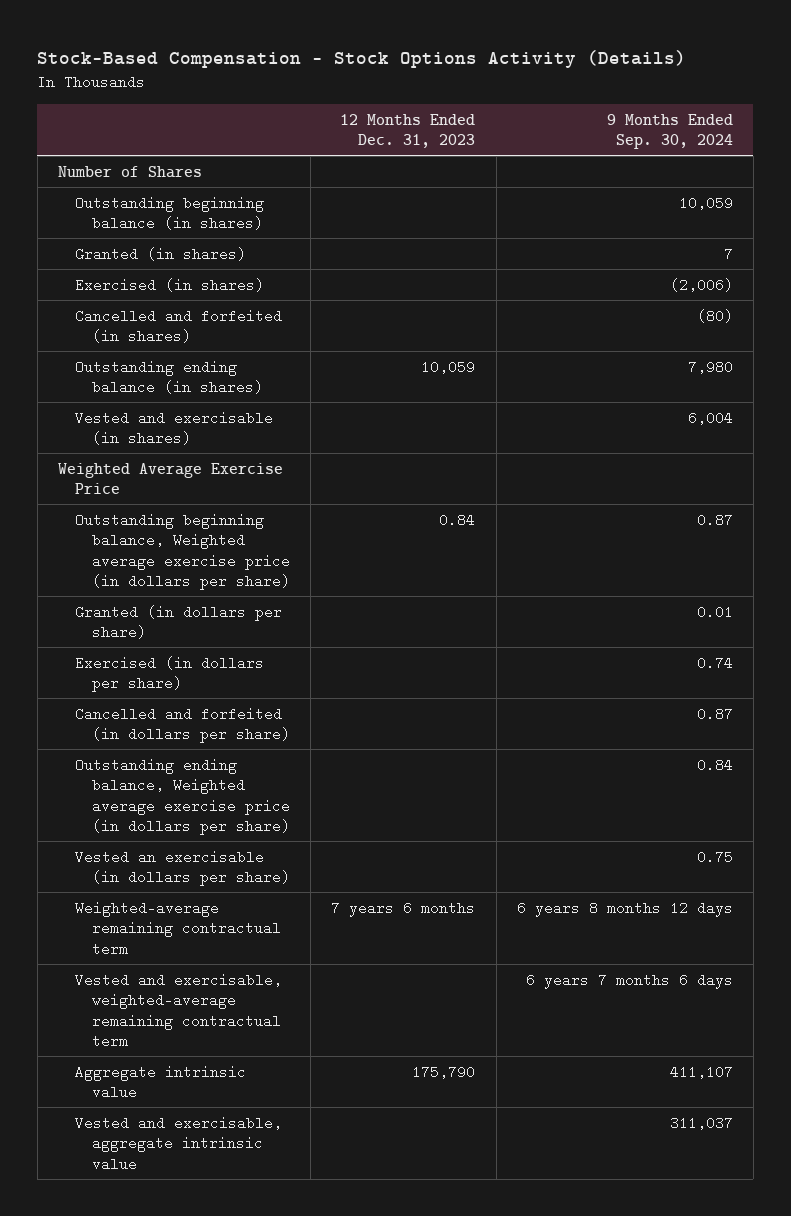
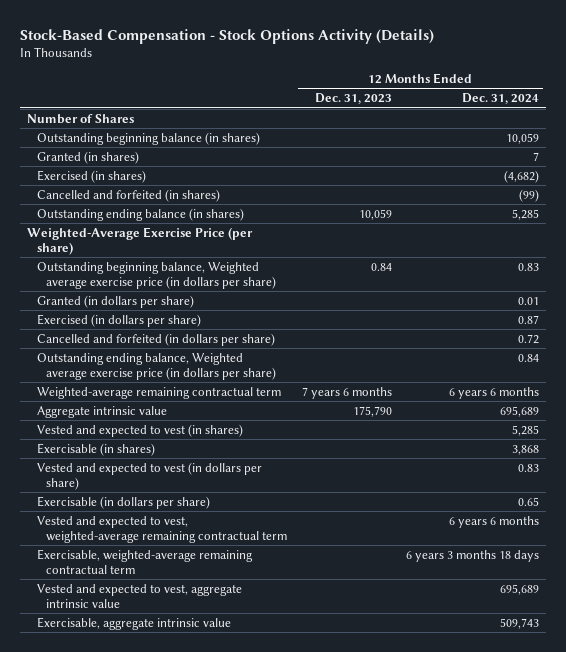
[606,113,733,149] 9 Months Ended Sep. 30, 2024 -> none
none -> [462,93,540,105] Dec. 31, 2024
[75,410,274,446] Vested and exercisable (in shares) -> none
[57,462,283,495] Weighted Average Exercise Price -> [26,226,253,255] Weighted-Average Exercise Price (per share)
[75,849,291,887] Vested an exercisable (in dollars per share) -> none
[75,972,283,1048] Vested and exercisable, weighted-average remaining contractual term -> none
none -> [36,423,243,437] Vested and expected to vest (in shares)
none -> [36,442,155,456] Exercisable (in shares)
none -> [36,461,262,490] Vested and expected to vest (in dollars per share)
none -> [36,495,210,509] Exercisable (in dollars per share)
none -> [36,515,288,543] Vested and expected to vest, weighted-average remaining contractual term
none -> [36,548,253,574] Exercisable, weighted-average remaining contractual term
none -> [36,583,242,608] Vested and expected to vest, aggregate intrinsic value
[75,1115,283,1171] Vested and exercisable, aggregate intrinsic value -> [36,616,231,630] Exercisable, aggregate intrinsic value

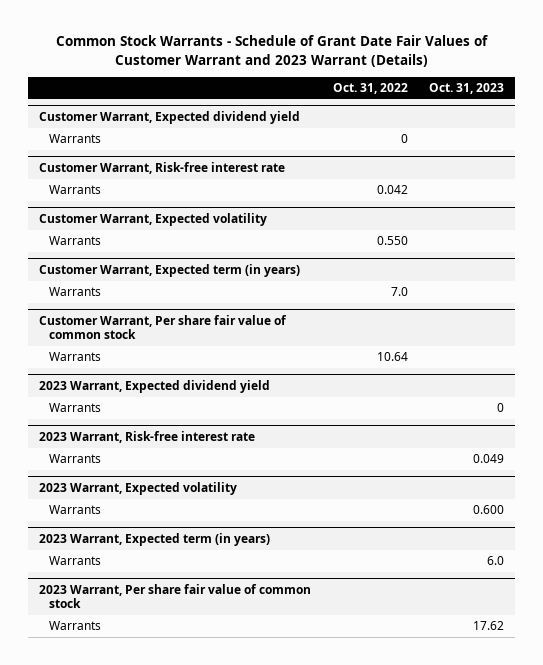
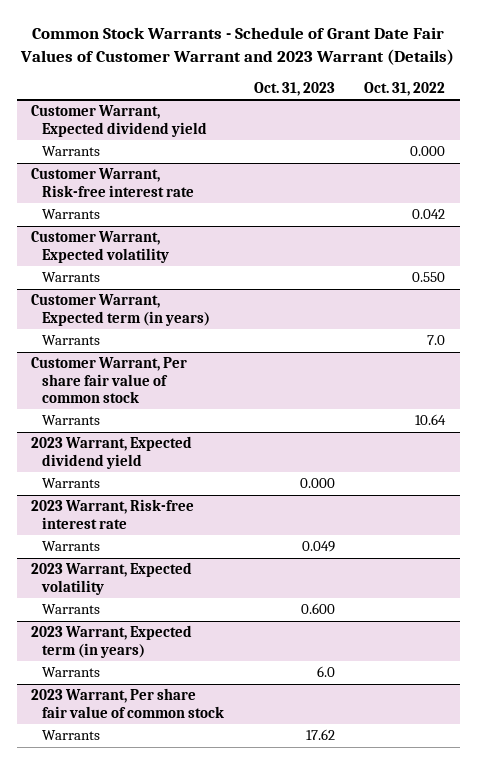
[400,134,408,144] 0 -> [410,146,446,157] 0.000
[497,403,505,413] 0 -> [299,478,335,489] 0.000

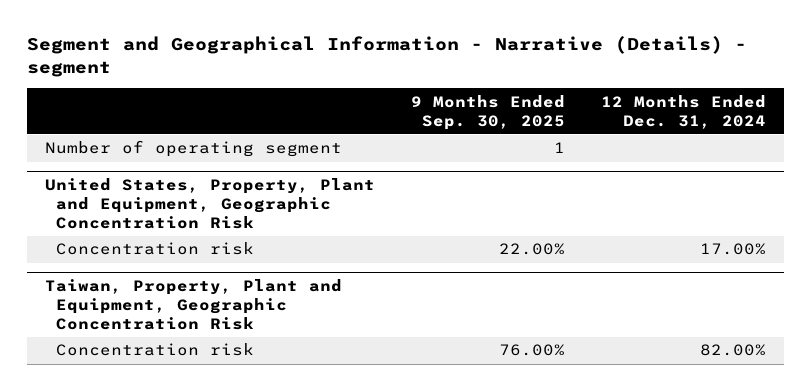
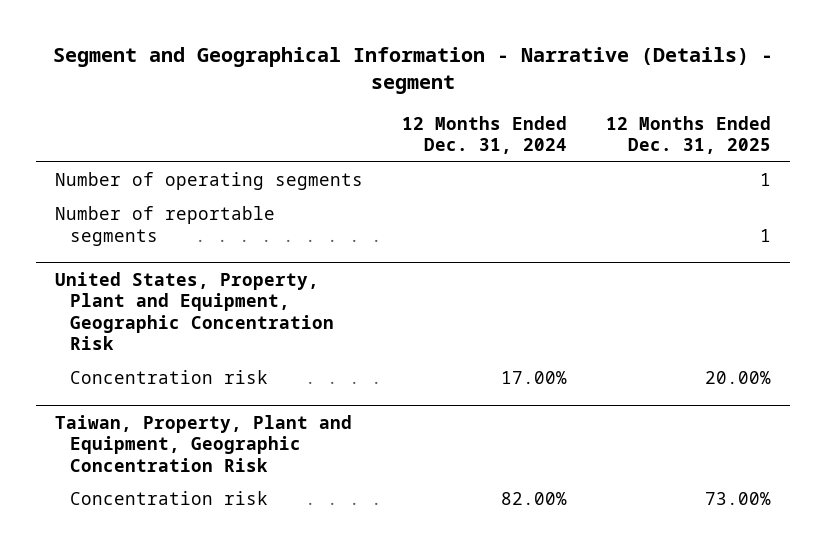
[411,94,566,130] 9 Months Ended Sep. 30, 2025 -> none
none -> [605,115,771,155] 12 Months Ended Dec. 31, 2025
[45,140,343,158] Number of operating segment -> [54,172,363,191] Number of operating segments
none -> [54,206,275,246] Number of reportable segments

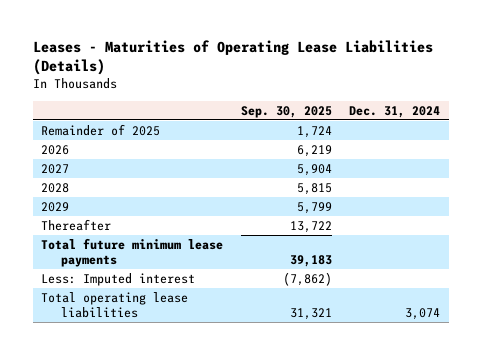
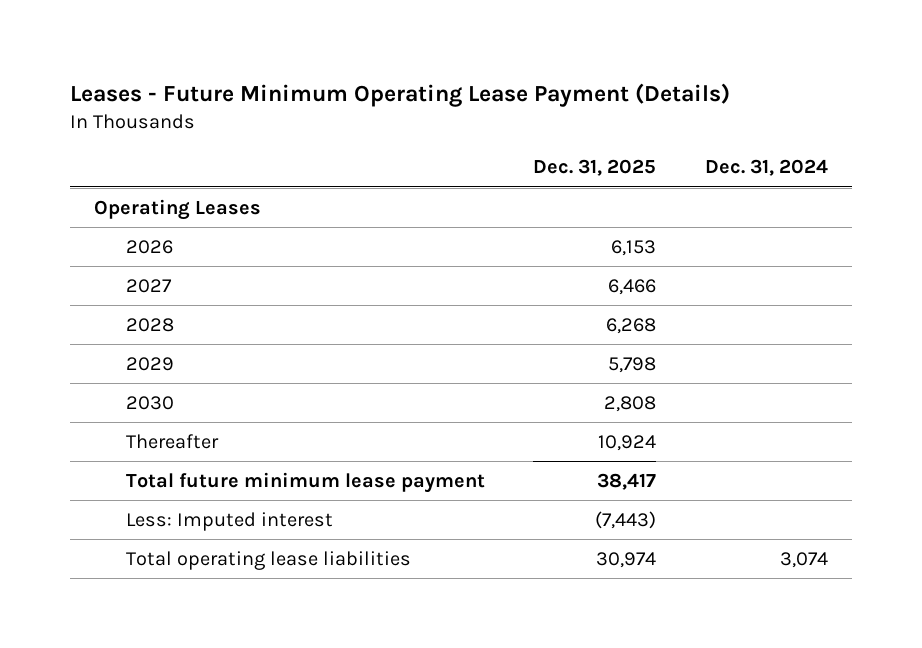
[32,39,433,76] Leases - Maturities of Operating Lease Liabilities (Details) -> [69,82,730,107] Leases - Future Minimum Operating Lease Payment (Details)
[240,105,332,118] Sep. 30, 2025 -> none
none -> [533,159,657,177] Dec. 31, 2025
[41,124,161,137] Remainder of 2025 -> none
none -> [94,198,262,220] Operating Leases
none -> [125,395,174,410] 2030
[41,238,224,268] Total future minimum lease payments -> [125,471,485,493] Total future minimum lease payment

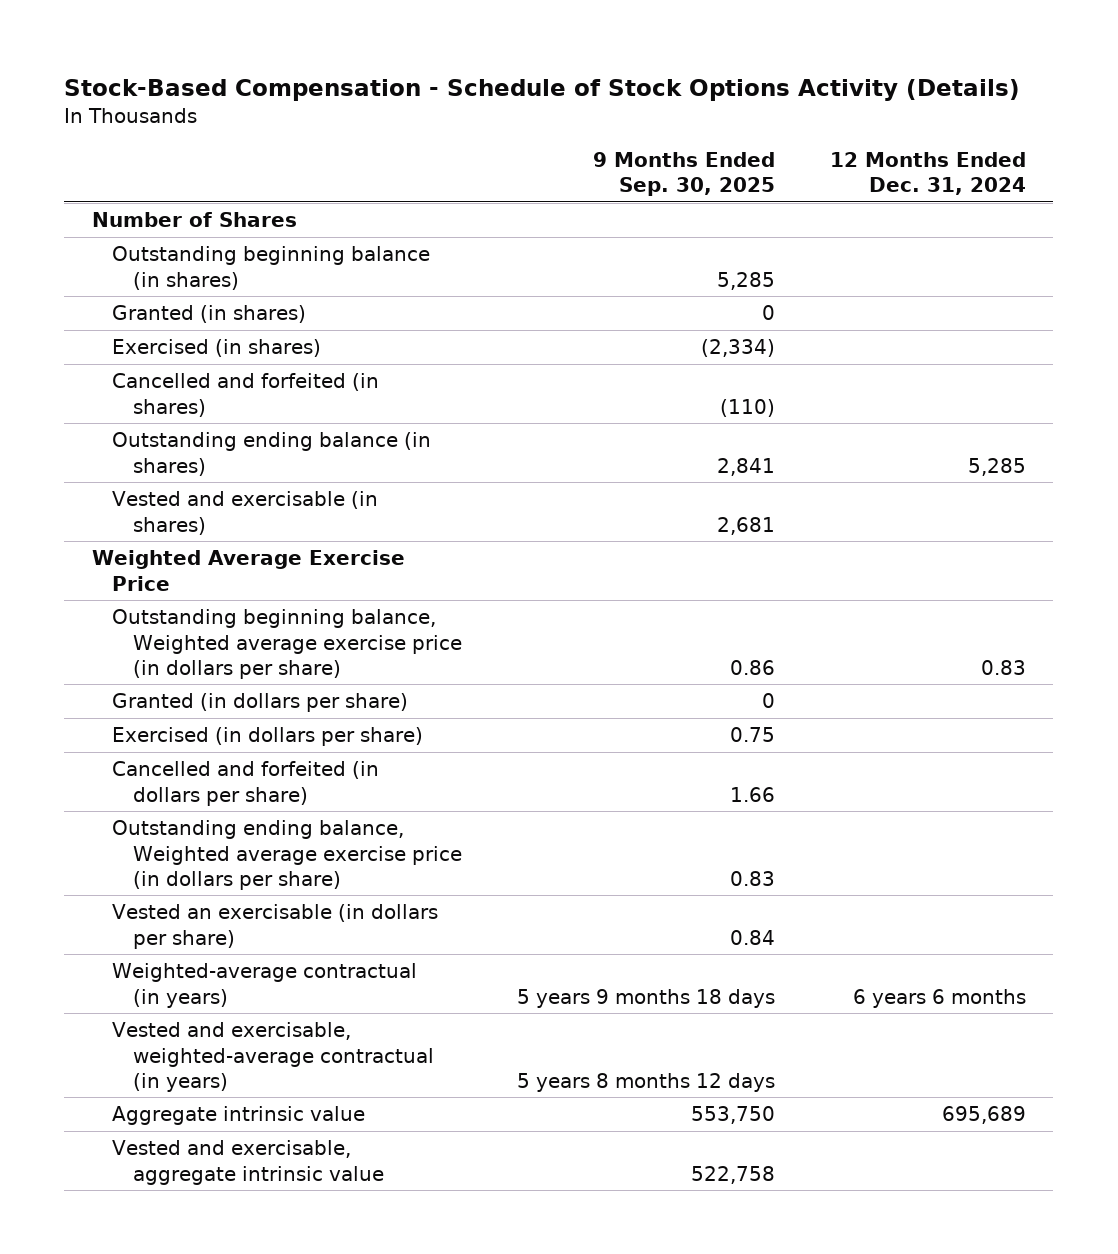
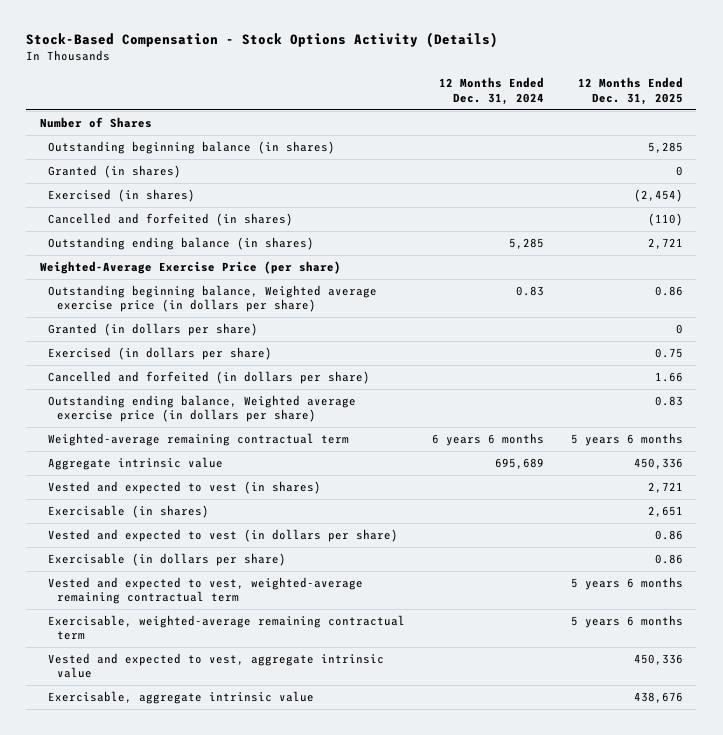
[64,78,1021,101] Stock-Based Compensation - Schedule of Stock Options Activity (Details) -> [26,32,499,49] Stock-Based Compensation - Stock Options Activity (Details)
[592,151,775,197] 9 Months Ended Sep. 30, 2025 -> none
none -> [578,77,684,105] 12 Months Ended Dec. 31, 2025
[112,491,379,535] Vested and exercisable (in shares) -> none
[91,550,405,591] Weighted Average Exercise Price -> [39,260,341,274] Weighted-Average Exercise Price (per share)
[112,904,439,949] Vested an exercisable (in dollars per share) -> none
[112,1022,434,1092] Vested and exercisable, weighted-average contractual (in years) -> none
[112,963,418,1008] Weighted-average contractual (in years) -> [48,432,350,446] Weighted-average remaining contractual term
none -> [48,480,322,494] Vested and expected to vest (in shares)
none -> [48,504,210,518] Exercisable (in shares)
none -> [48,528,399,542] Vested and expected to vest (in dollars per share)
none -> [48,552,287,566] Exercisable (in dollars per share)
none -> [48,576,364,605] Vested and expected to vest, weighted-average remaining contractual term
none -> [48,614,406,641] Exercisable, weighted-average remaining contractual term
none -> [48,652,385,679] Vested and expected to vest, aggregate intrinsic value
[112,1140,384,1185] Vested and exercisable, aggregate intrinsic value -> [48,690,315,704] Exercisable, aggregate intrinsic value

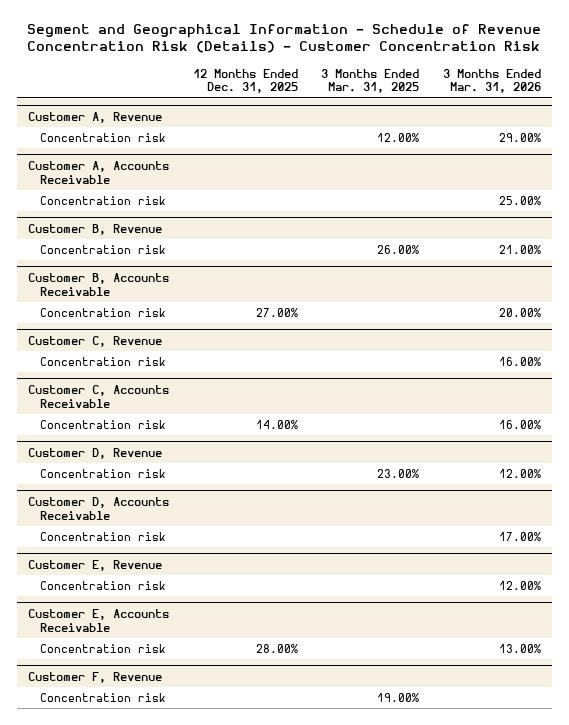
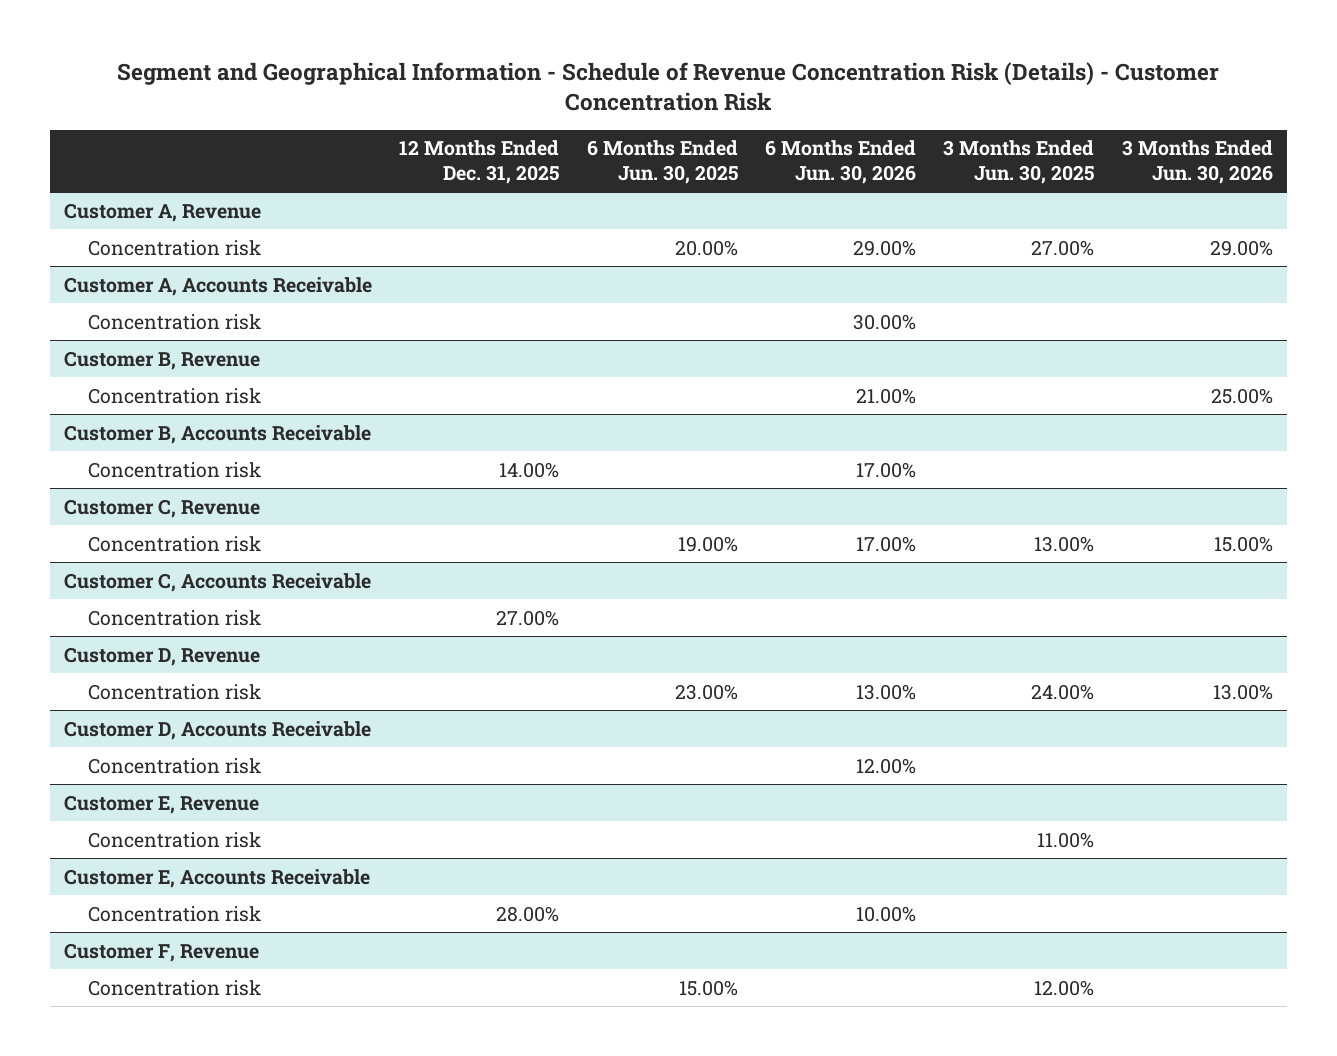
[321,68,420,94] 3 Months Ended Mar. 31, 2025 -> none
[442,68,541,94] 3 Months Ended Mar. 31, 2026 -> none
none -> [586,140,738,184] 6 Months Ended Jun. 30, 2025
none -> [765,140,917,184] 6 Months Ended Jun. 30, 2026
none -> [943,140,1095,184] 3 Months Ended Jun. 30, 2025
none -> [1121,140,1273,184] 3 Months Ended Jun. 30, 2026
[255,307,298,317] 27.00% -> [499,461,560,478] 14.00%
[255,419,298,429] 14.00% -> [496,609,560,626] 27.00%

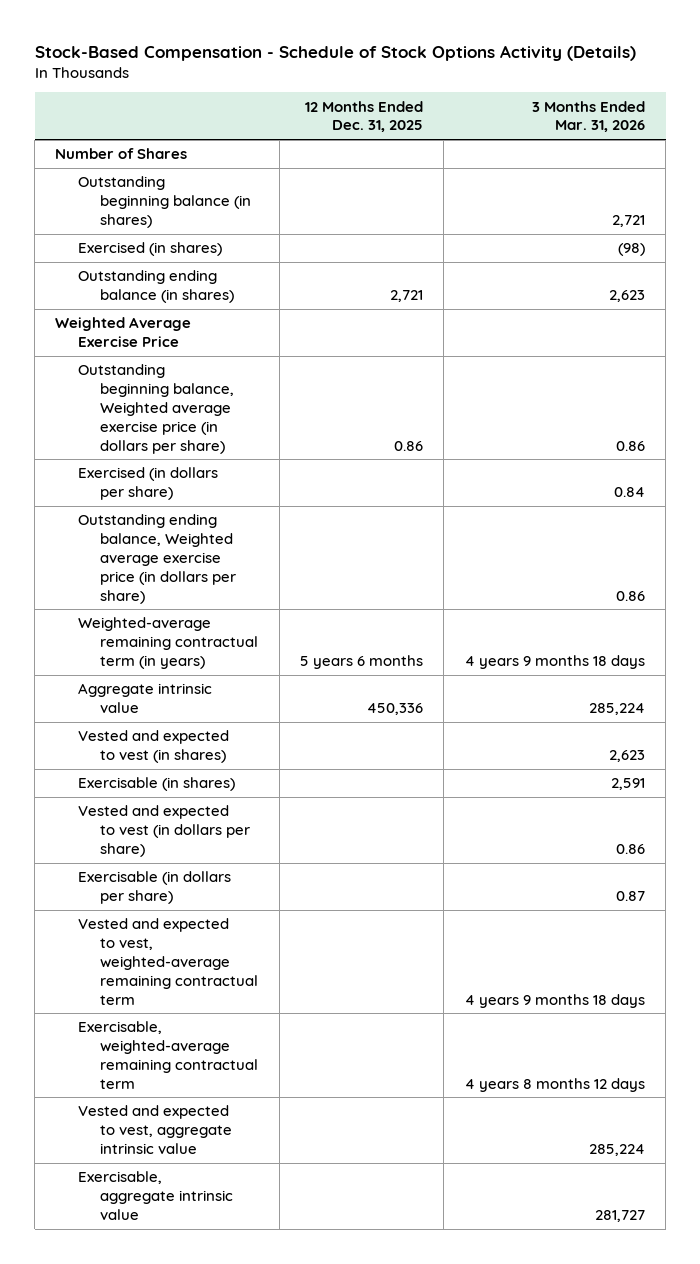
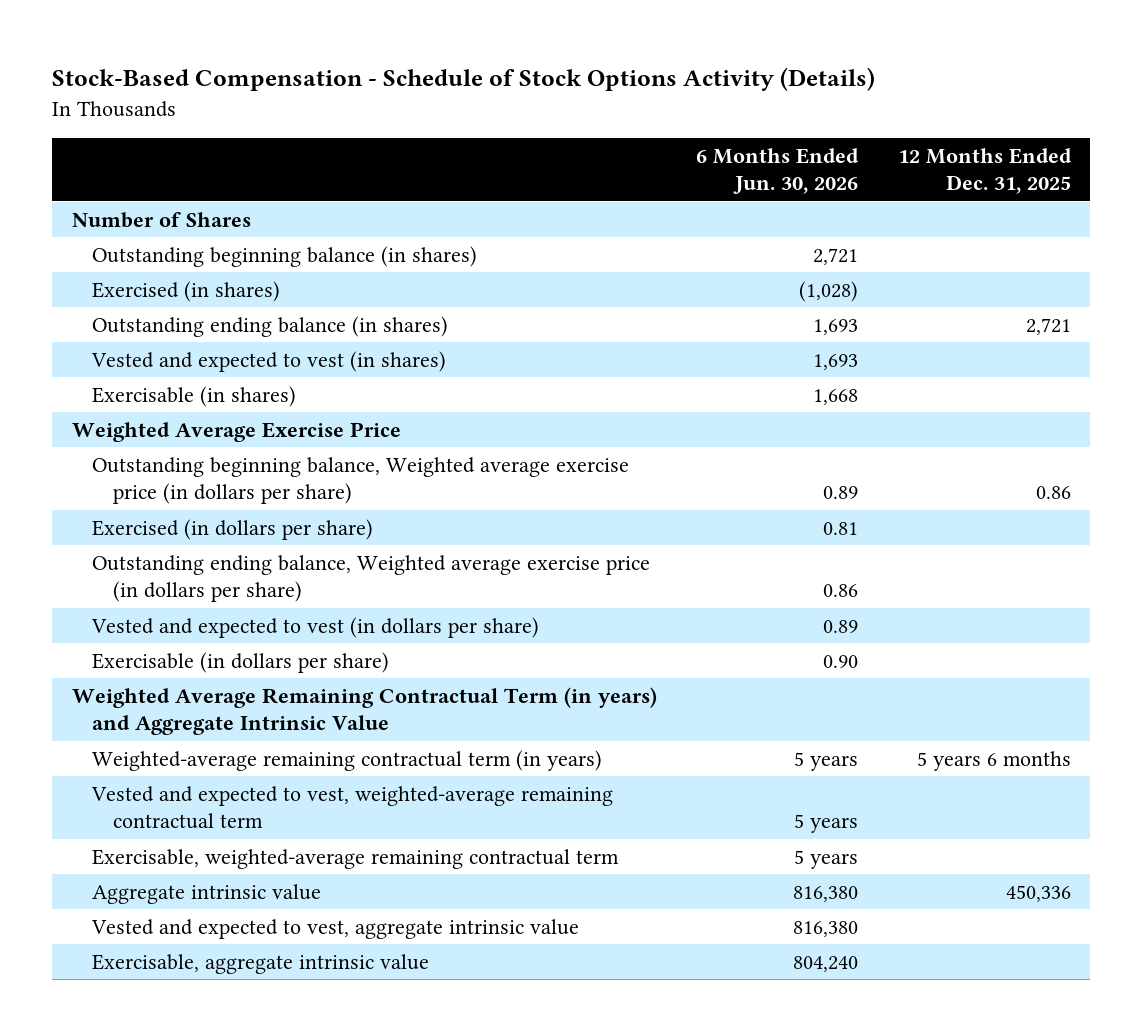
[531,100,645,133] 3 Months Ended Mar. 31, 2026 -> none
none -> [696,147,860,195] 6 Months Ended Jun. 30, 2026
[77,730,229,764] Vested and expected to vest (in shares) -> [91,350,447,372] Vested and expected to vest (in shares)
[77,777,235,792] Exercisable (in shares) -> [92,385,297,407] Exercisable (in shares)
none -> [71,686,657,736] Weighted Average Remaining Contractual Term (in years) and Aggregate Intrinsic Value
[77,617,259,669] Weighted-average remaining contractual term (in years) -> [92,749,603,771] Weighted-average remaining contractual term (in years)
[77,683,212,714] Aggregate intrinsic value -> [92,883,322,904] Aggregate intrinsic value

